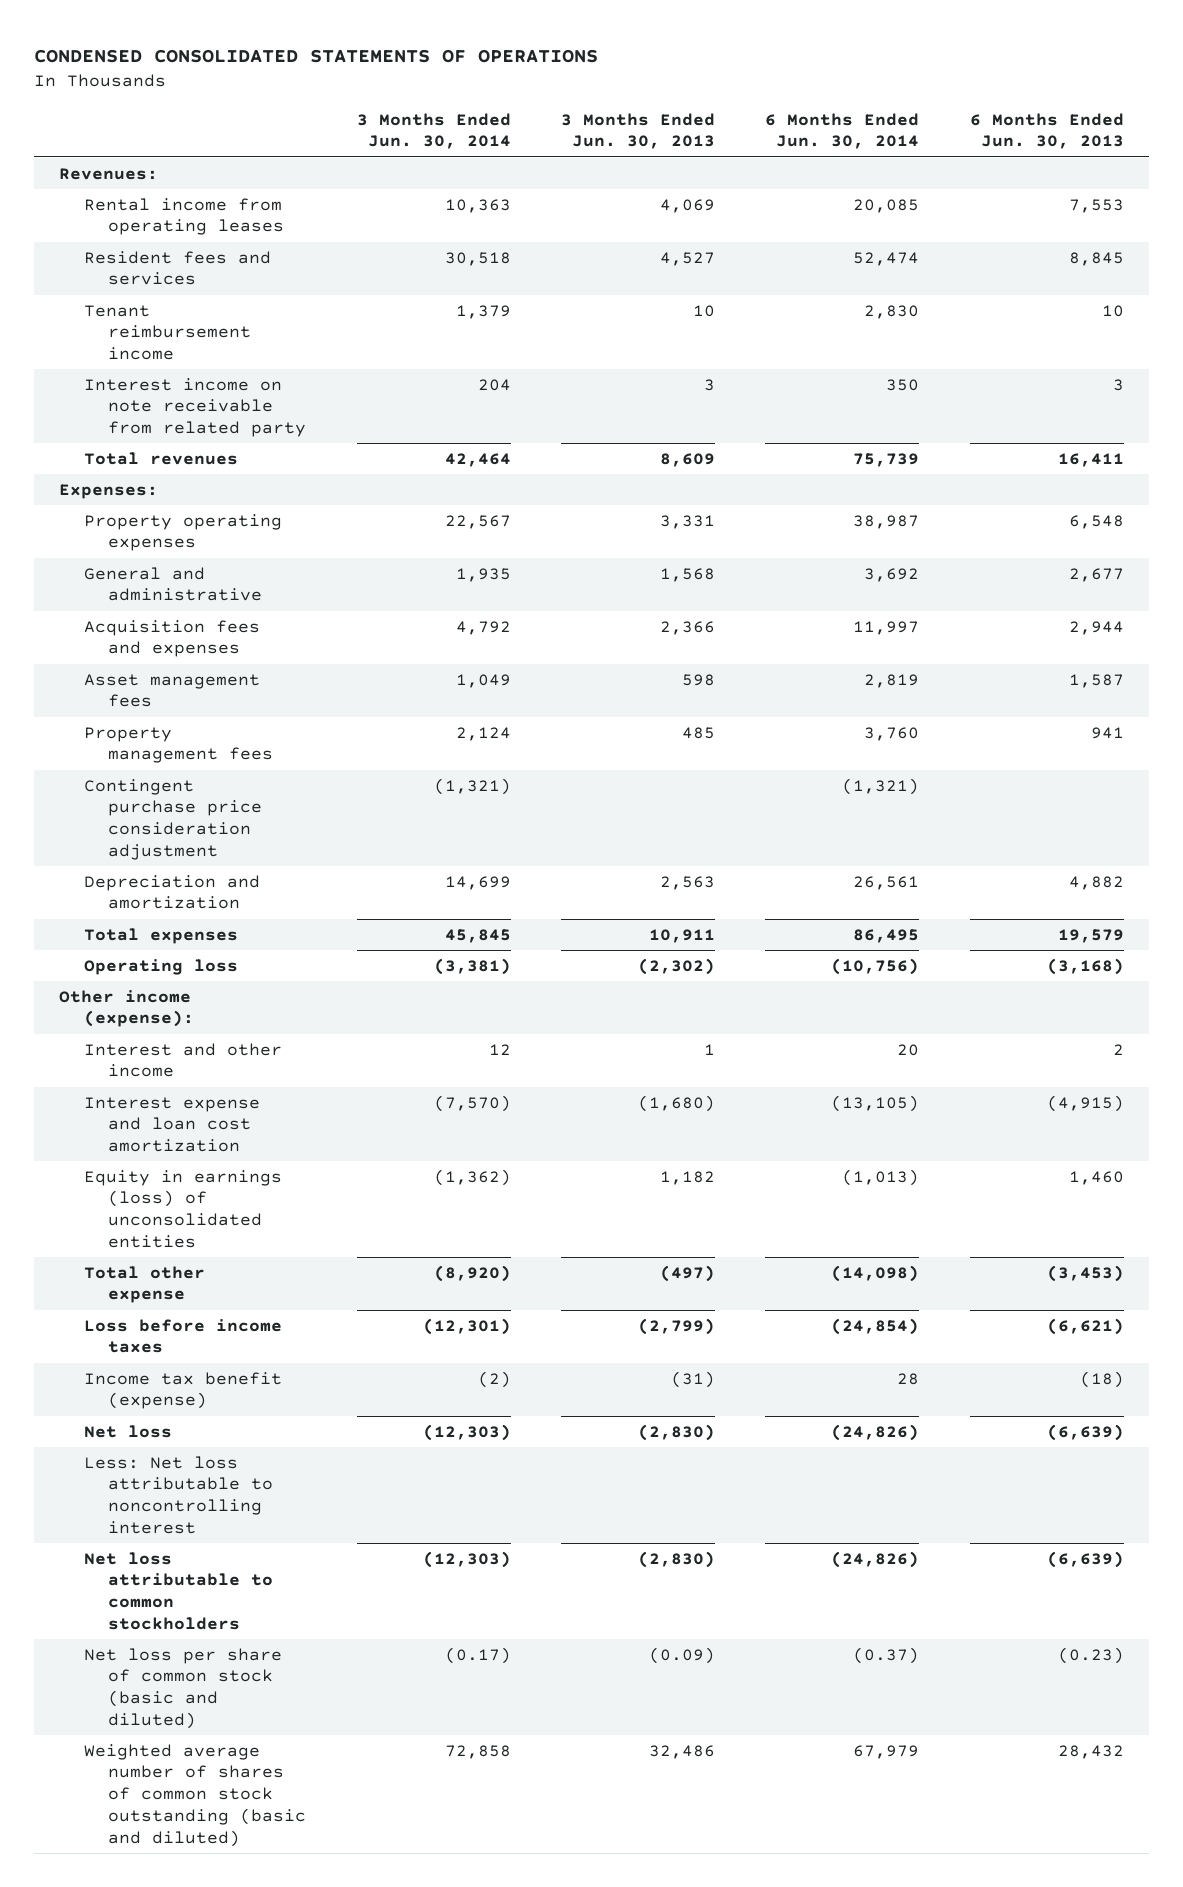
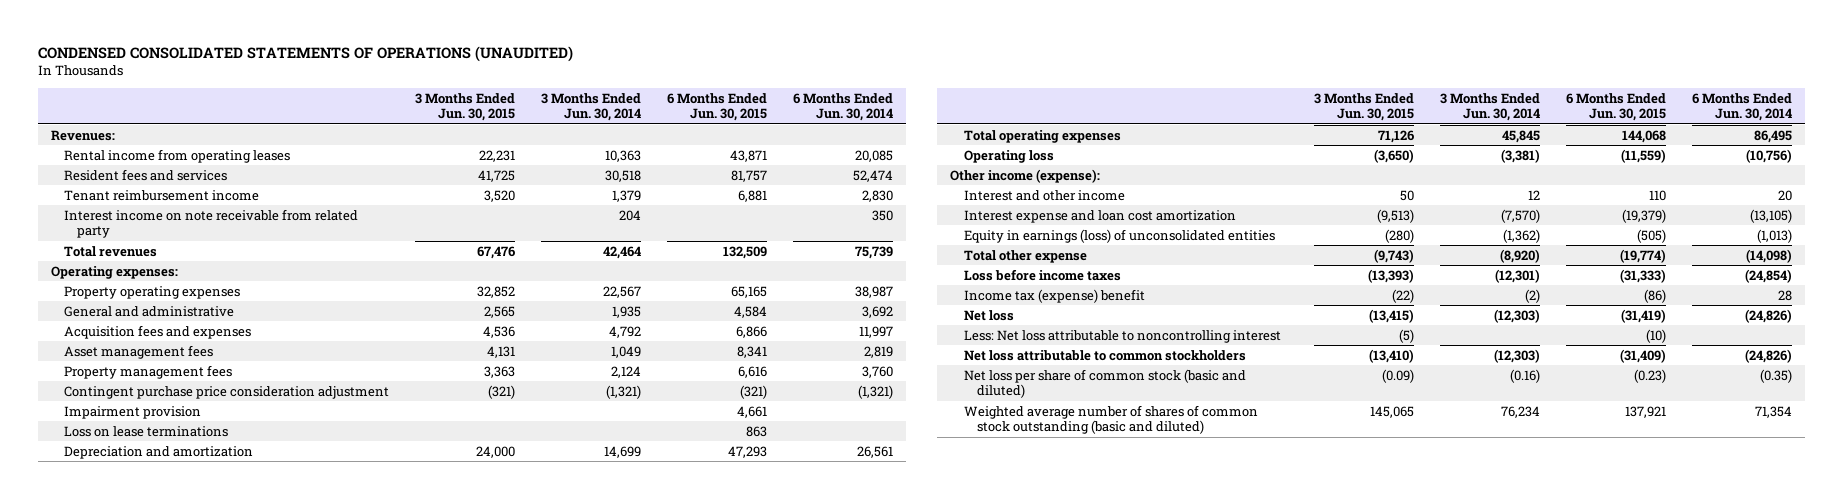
[34,48,599,63] CONDENSED CONSOLIDATED STATEMENTS OF OPERATIONS -> [37,45,573,62] CONDENSED CONSOLIDATED STATEMENTS OF OPERATIONS (UNAUDITED)
[561,112,716,150] 3 Months Ended Jun. 30, 2013 -> none
[969,112,1124,150] 6 Months Ended Jun. 30, 2013 -> none
none -> [414,92,515,122] 3 Months Ended Jun. 30, 2015
none -> [666,92,767,122] 6 Months Ended Jun. 30, 2015
[59,483,159,499] Expenses: -> [50,265,178,279] Operating expenses:
none -> [64,405,202,419] Impairment provision
none -> [64,425,229,437] Loss on lease terminations
[83,927,238,944] Total expenses -> [963,129,1121,143] Total operating expenses
[83,1371,282,1410] Income tax benefit (expense) -> [963,288,1145,303] Income tax (expense) benefit
[444,1646,511,1664] (0.17) -> [1510,368,1541,383] (0.16)
[853,1646,920,1664] (0.37) -> [1760,368,1793,383] (0.35)
[444,1744,511,1759] 72,858 -> [1501,405,1541,418] 76,234
[853,1744,920,1759] 67,979 -> [1755,405,1793,418] 71,354

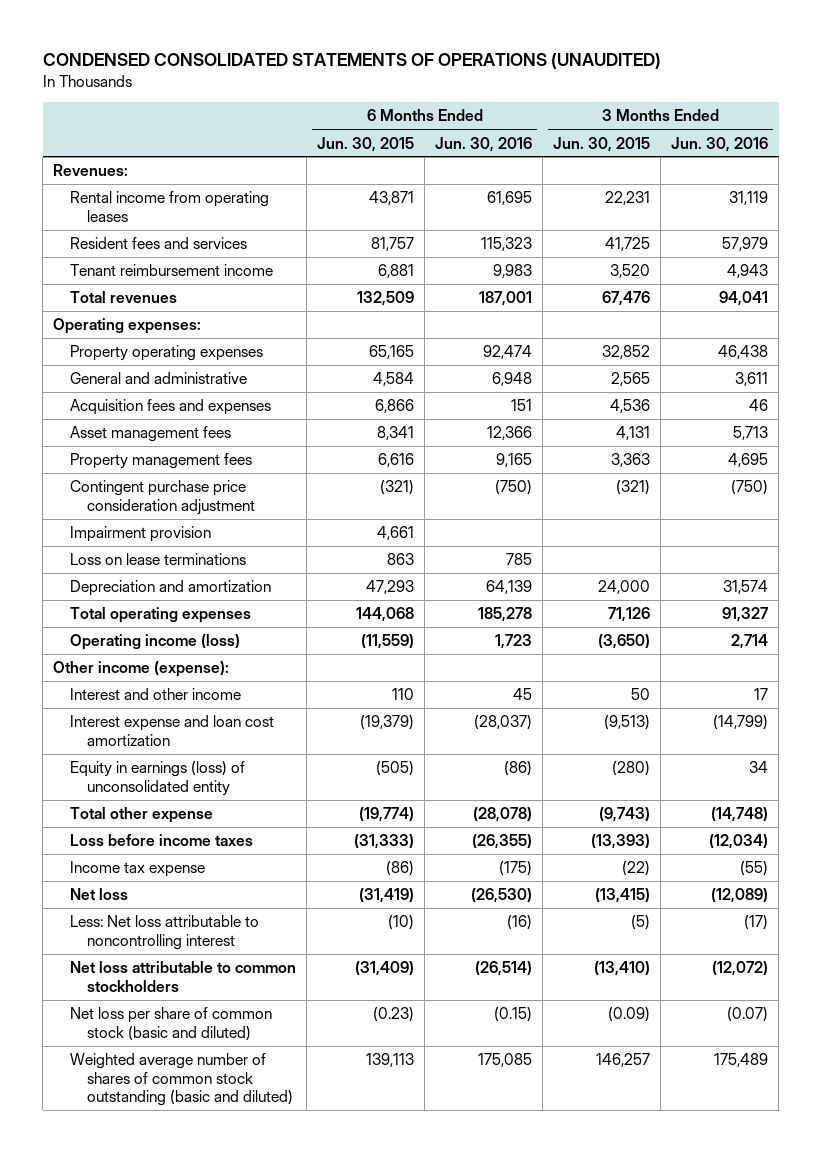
[540,92,641,122] 3 Months Ended Jun. 30, 2014 -> none
[792,92,893,122] 6 Months Ended Jun. 30, 2014 -> none
none -> [435,136,533,152] Jun. 30, 2016
none -> [671,136,769,152] Jun. 30, 2016
[64,208,359,239] Interest income on note receivable from related party -> none
[963,149,1054,163] Operating loss -> [70,634,241,651] Operating income (loss)
[963,228,1275,243] Equity in earnings (loss) of unconsolidated entities -> [70,761,246,796] Equity in earnings (loss) of unconsolidated entity
[963,288,1145,303] Income tax (expense) benefit -> [70,861,206,878] Income tax expense
[1370,405,1415,418] 145,065 -> [596,1053,651,1068] 146,257
[1625,405,1667,418] 137,921 -> [366,1053,415,1068] 139,113

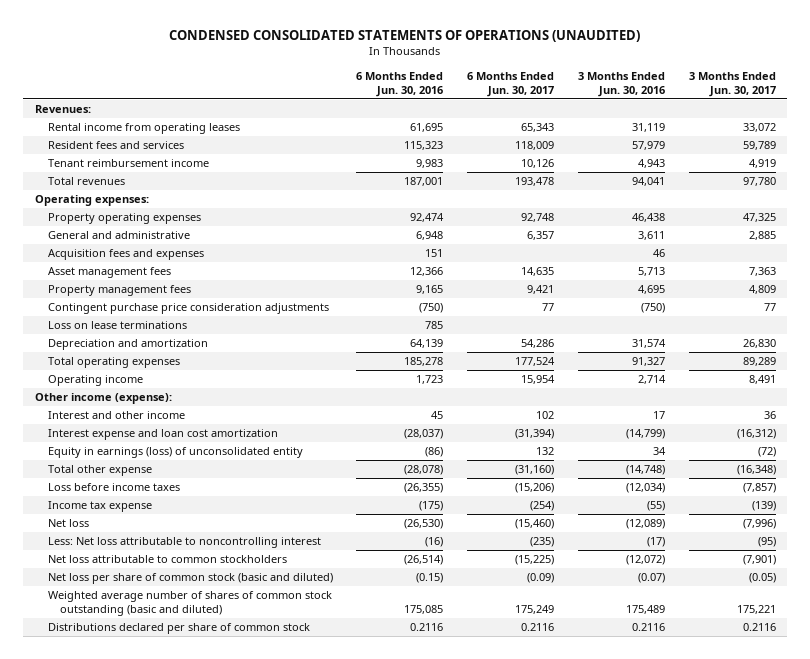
[317,136,415,152] Jun. 30, 2015 -> none
[553,136,651,152] Jun. 30, 2015 -> none
none -> [467,71,555,98] 6 Months Ended Jun. 30, 2017
none -> [688,71,776,98] 3 Months Ended Jun. 30, 2017
[70,526,212,543] Impairment provision -> none
[70,480,256,515] Contingent purchase price consideration adjustment -> [47,302,329,314] Contingent purchase price consideration adjustments
[70,634,241,651] Operating income (loss) -> [47,374,143,386] Operating income
none -> [47,622,310,634] Distributions declared per share of common stock

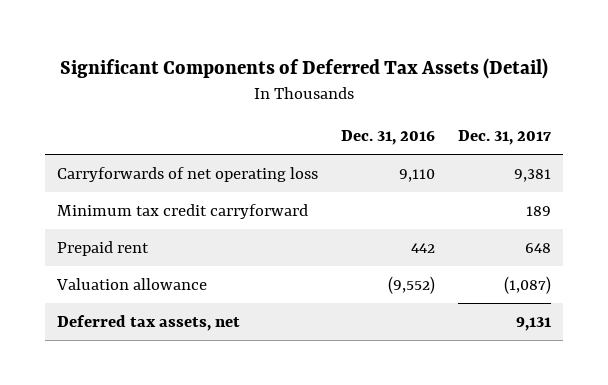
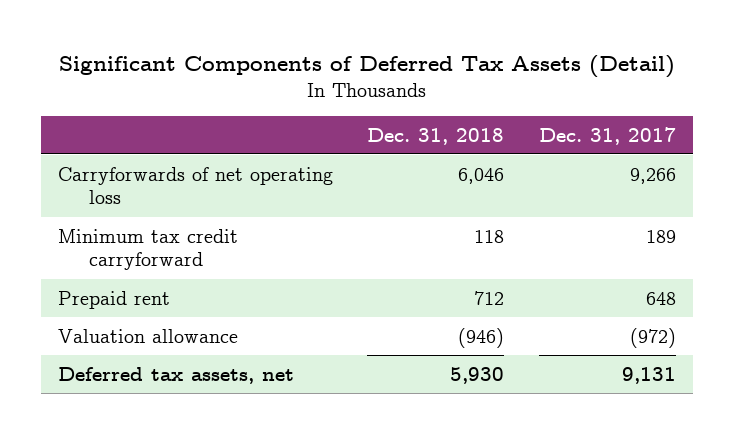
[341,130,436,146] Dec. 31, 2016 -> none
none -> [367,127,505,145] Dec. 31, 2018
[514,168,552,182] 9,381 -> [629,167,676,184] 9,266
[504,275,552,294] (1,087) -> [629,327,676,348] (972)

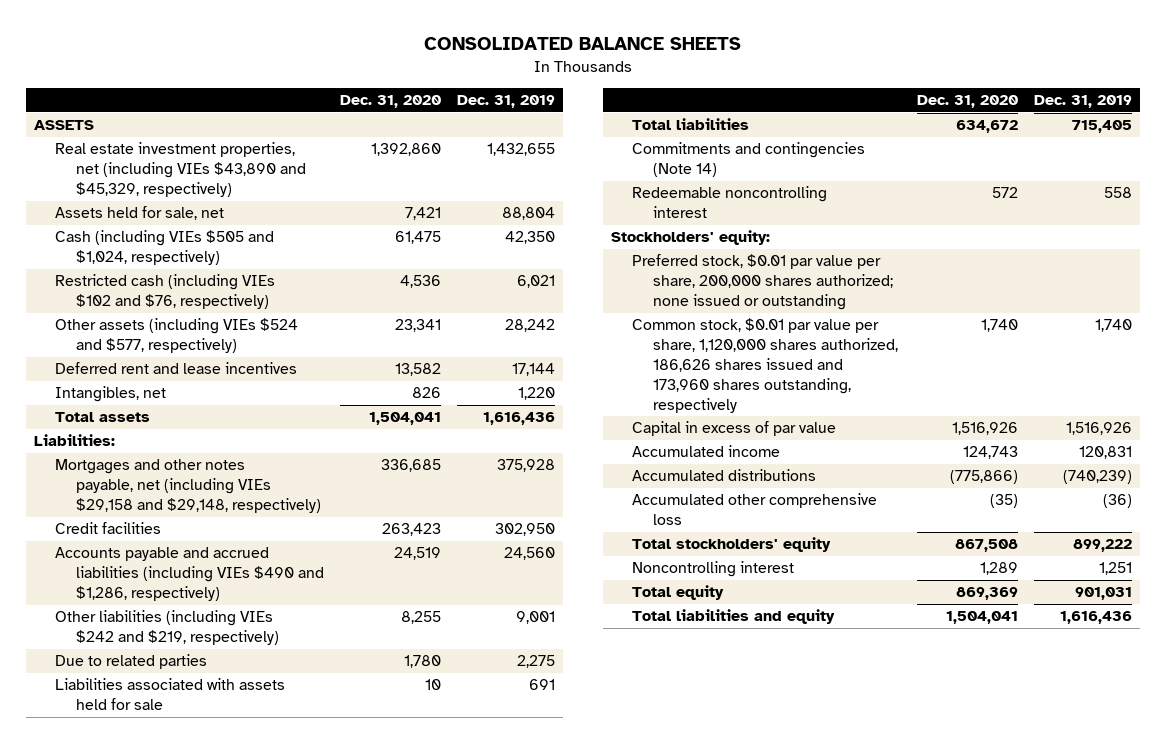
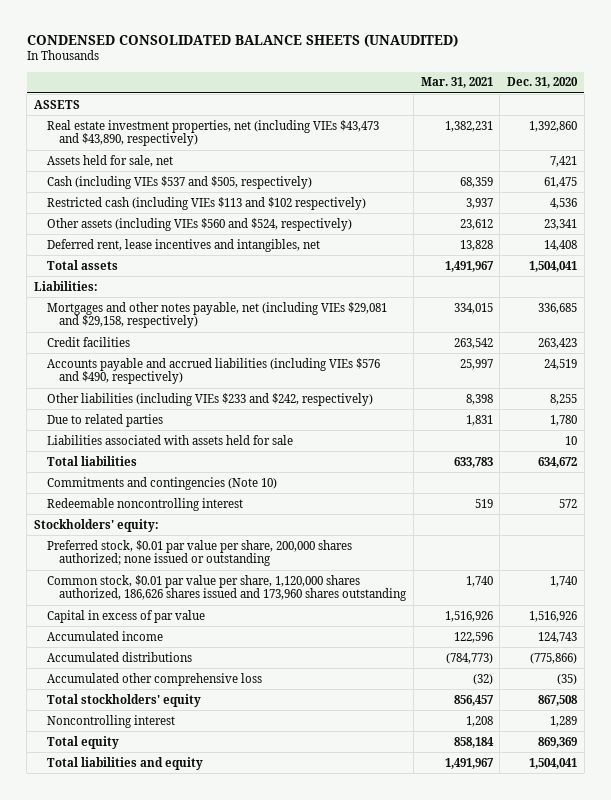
[423,37,741,51] CONSOLIDATED BALANCE SHEETS -> [26,33,458,47] CONDENSED CONSOLIDATED BALANCE SHEETS (UNAUDITED)
[457,95,556,109] Dec. 31, 2019 -> none
none -> [420,77,493,89] Mar. 31, 2021
[54,142,306,198] Real estate investment properties, net (including VIEs $43,890 and $45,329, respectively) -> [46,119,379,147] Real estate investment properties, net (including VIEs $43,473 and $43,890, respectively)
[54,386,166,403] Intangibles, net -> none
[54,230,274,266] Cash (including VIEs $505 and $1,024, respectively) -> [46,175,312,189] Cash (including VIEs $537 and $505, respectively)
[54,274,275,310] Restricted cash (including VIEs $102 and $76, respectively) -> [46,196,366,210] Restricted cash (including VIEs $113 and $102 respectively)
[54,318,298,354] Other assets (including VIEs $524 and $577, respectively) -> [46,217,352,231] Other assets (including VIEs $560 and $524, respectively)
[54,362,297,375] Deferred rent and lease incentives -> [46,238,320,252] Deferred rent, lease incentives and intangibles, net
[394,363,441,377] 13,582 -> [544,239,578,251] 14,408
[54,459,321,514] Mortgages and other notes payable, net (including VIEs $29,158 and $29,148, respectively) -> [46,301,387,329] Mortgages and other notes payable, net (including VIEs $29,081 and $29,158, respectively)
[54,547,324,602] Accounts payable and accrued liabilities (including VIEs $490 and $1,286, respectively) -> [46,357,380,385] Accounts payable and accrued liabilities (including VIEs $576 and $490, respectively)
[54,610,279,646] Other liabilities (including VIEs $242 and $219, respectively) -> [46,392,373,406] Other liabilities (including VIEs $233 and $242, respectively)
[632,142,866,178] Commitments and contingencies (Note 14) -> [46,476,277,490] Commitments and contingencies (Note 10)
[632,318,899,413] Common stock, $0.01 par value per share, 1,120,000 shares authorized, 186,626 shares issued and 173,960 shares outstanding, respectively -> [46,574,408,602] Common stock, $0.01 par value per share, 1,120,000 shares authorized, 186,626 shares issued and 173,960 shares outstanding

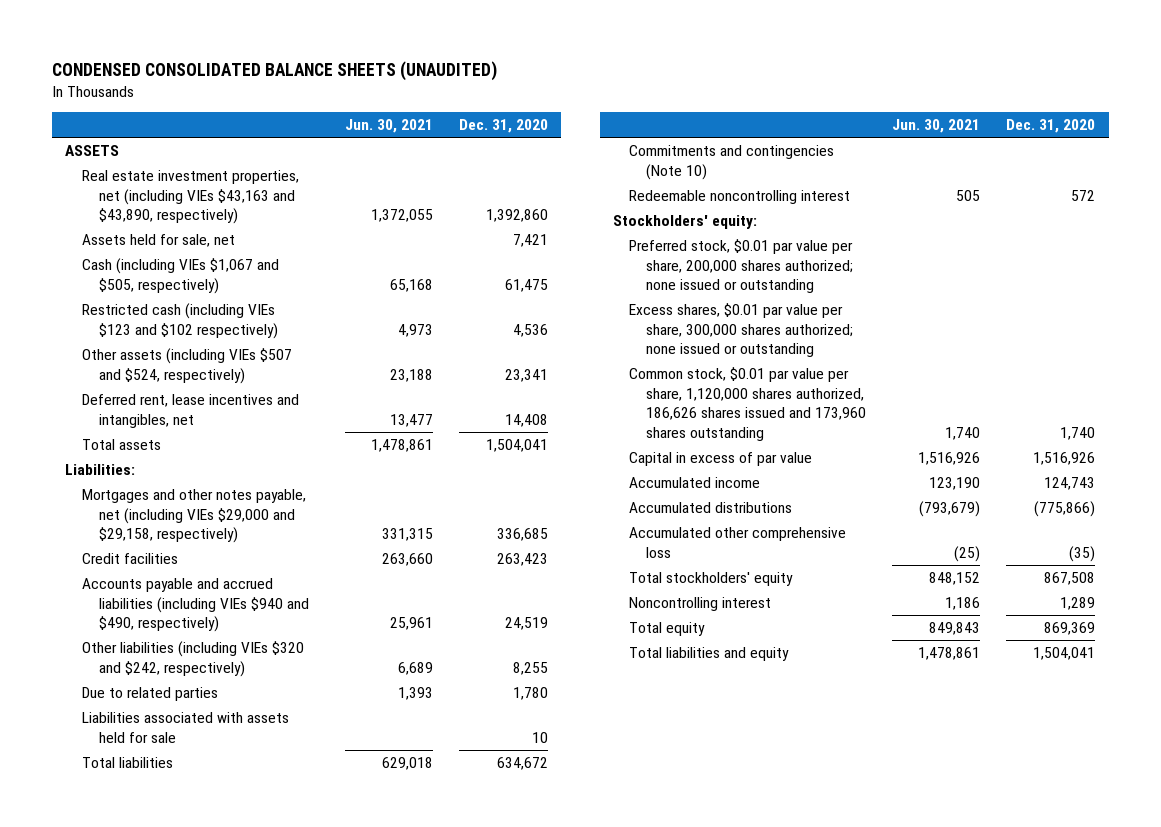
[420,77,493,89] Mar. 31, 2021 -> none
none -> [344,118,433,133] Jun. 30, 2021
[46,119,379,147] Real estate investment properties, net (including VIEs $43,473 and $43,890, respectively) -> [81,169,299,225] Real estate investment properties, net (including VIEs $43,163 and $43,890, respectively)
[46,175,312,189] Cash (including VIEs $537 and $505, respectively) -> [81,257,279,294] Cash (including VIEs $1,067 and $505, respectively)
[46,196,366,210] Restricted cash (including VIEs $113 and $102 respectively) -> [81,302,278,339] Restricted cash (including VIEs $123 and $102 respectively)
[46,217,352,231] Other assets (including VIEs $560 and $524, respectively) -> [81,347,292,384] Other assets (including VIEs $507 and $524, respectively)
[46,301,387,329] Mortgages and other notes payable, net (including VIEs $29,081 and $29,158, respectively) -> [81,488,306,544] Mortgages and other notes payable, net (including VIEs $29,000 and $29,158, respectively)
[46,357,380,385] Accounts payable and accrued liabilities (including VIEs $576 and $490, respectively) -> [81,577,309,633] Accounts payable and accrued liabilities (including VIEs $940 and $490, respectively)
[46,392,373,406] Other liabilities (including VIEs $233 and $242, respectively) -> [81,640,304,677] Other liabilities (including VIEs $320 and $242, respectively)
none -> [629,302,854,358] Excess shares, $0.01 par value per share, 300,000 shares authorized; none issued or outstanding

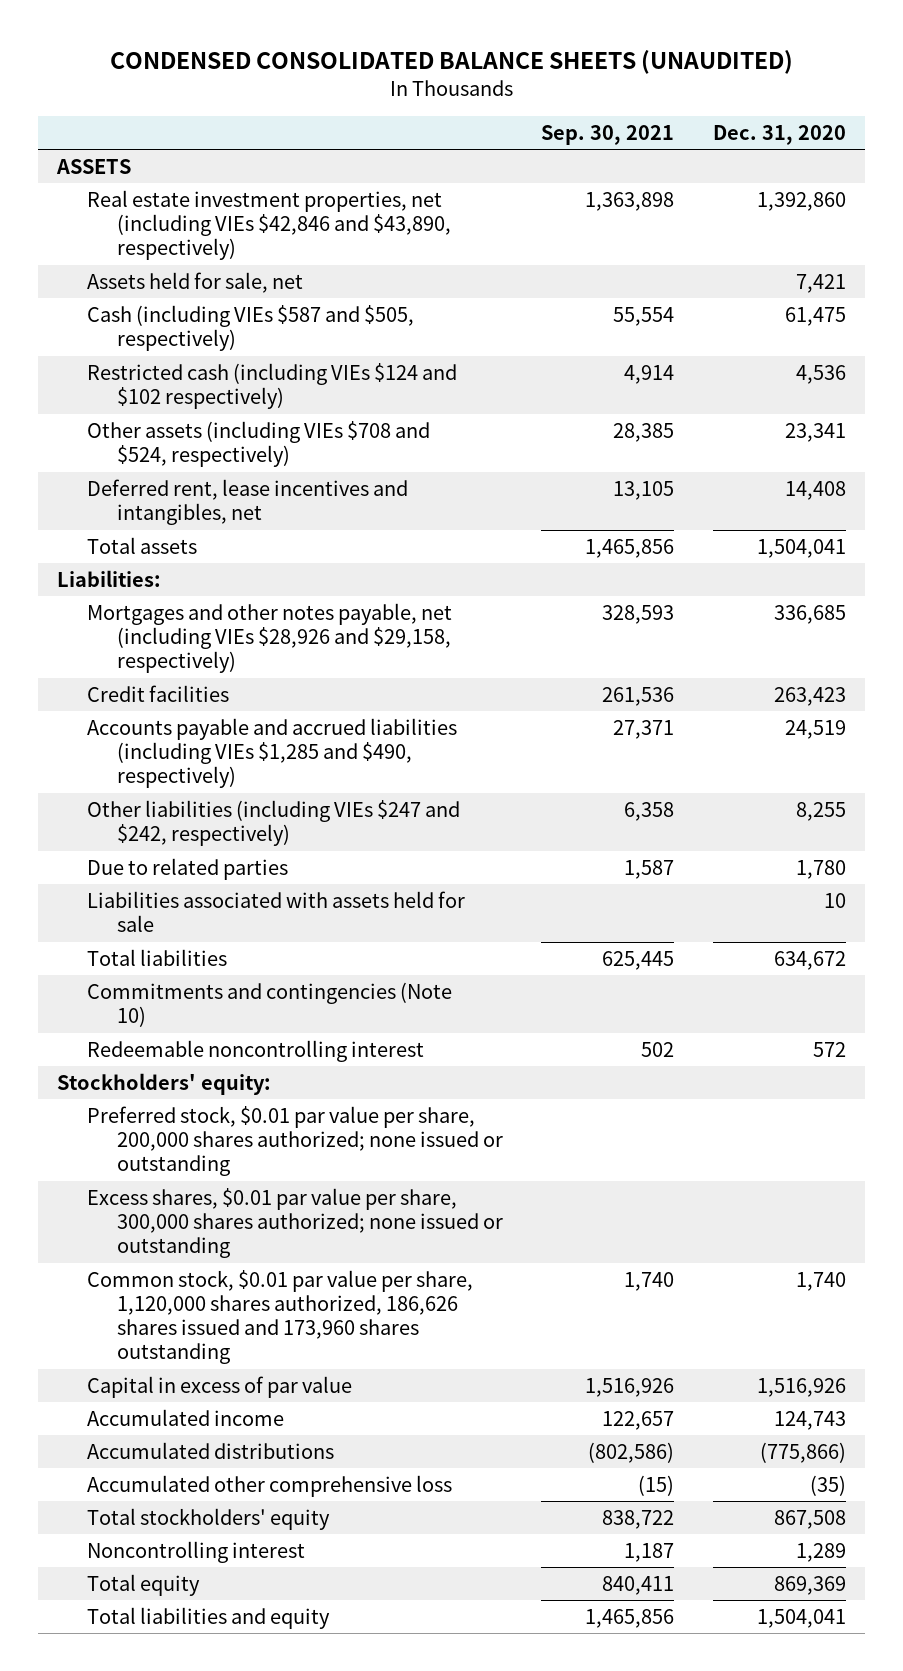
[344,118,433,133] Jun. 30, 2021 -> none
none -> [541,124,675,145] Sep. 30, 2021
[81,169,299,225] Real estate investment properties, net (including VIEs $43,163 and $43,890, respectively) -> [86,190,451,261] Real estate investment properties, net (including VIEs $42,846 and $43,890, respectively)
[81,257,279,294] Cash (including VIEs $1,067 and $505, respectively) -> [86,305,414,352] Cash (including VIEs $587 and $505, respectively)
[81,302,278,339] Restricted cash (including VIEs $123 and $102 respectively) -> [86,363,457,410] Restricted cash (including VIEs $124 and $102 respectively)
[81,347,292,384] Other assets (including VIEs $507 and $524, respectively) -> [86,421,430,468] Other assets (including VIEs $708 and $524, respectively)
[81,488,306,544] Mortgages and other notes payable, net (including VIEs $29,000 and $29,158, respectively) -> [86,603,452,674] Mortgages and other notes payable, net (including VIEs $28,926 and $29,158, respectively)
[81,577,309,633] Accounts payable and accrued liabilities (including VIEs $940 and $490, respectively) -> [86,718,457,789] Accounts payable and accrued liabilities (including VIEs $1,285 and $490, respectively)
[81,640,304,677] Other liabilities (including VIEs $320 and $242, respectively) -> [86,800,460,847] Other liabilities (including VIEs $247 and $242, respectively)

